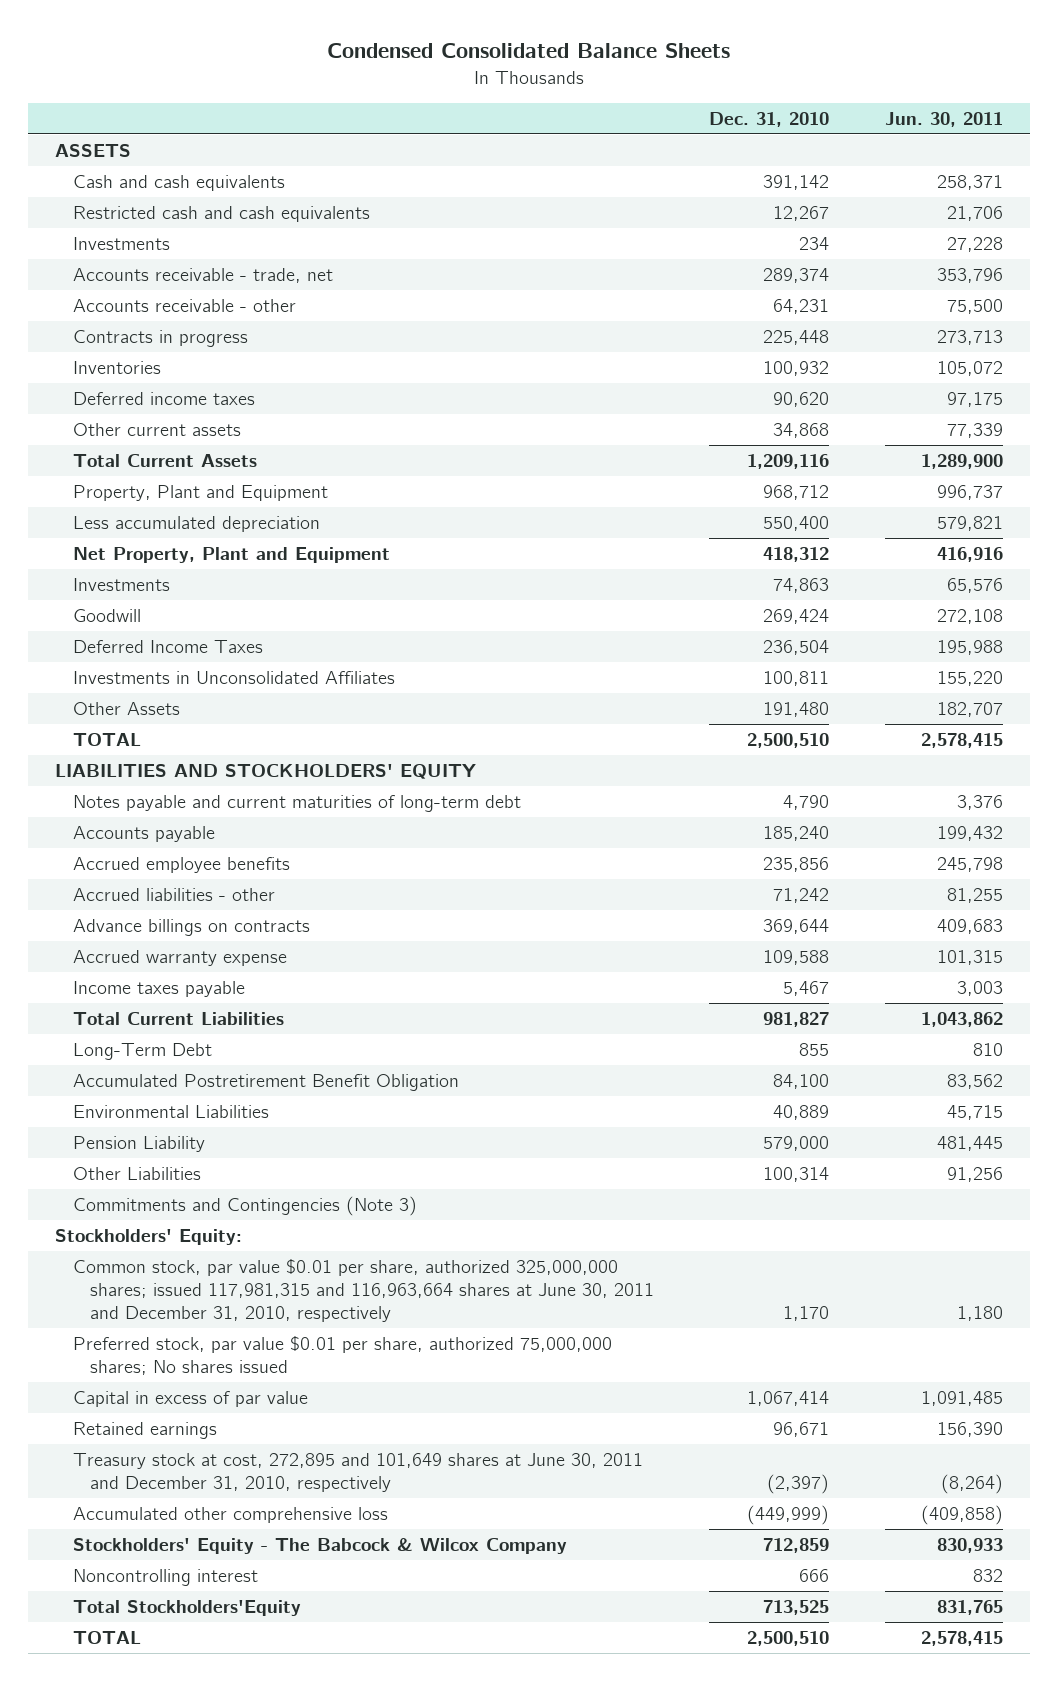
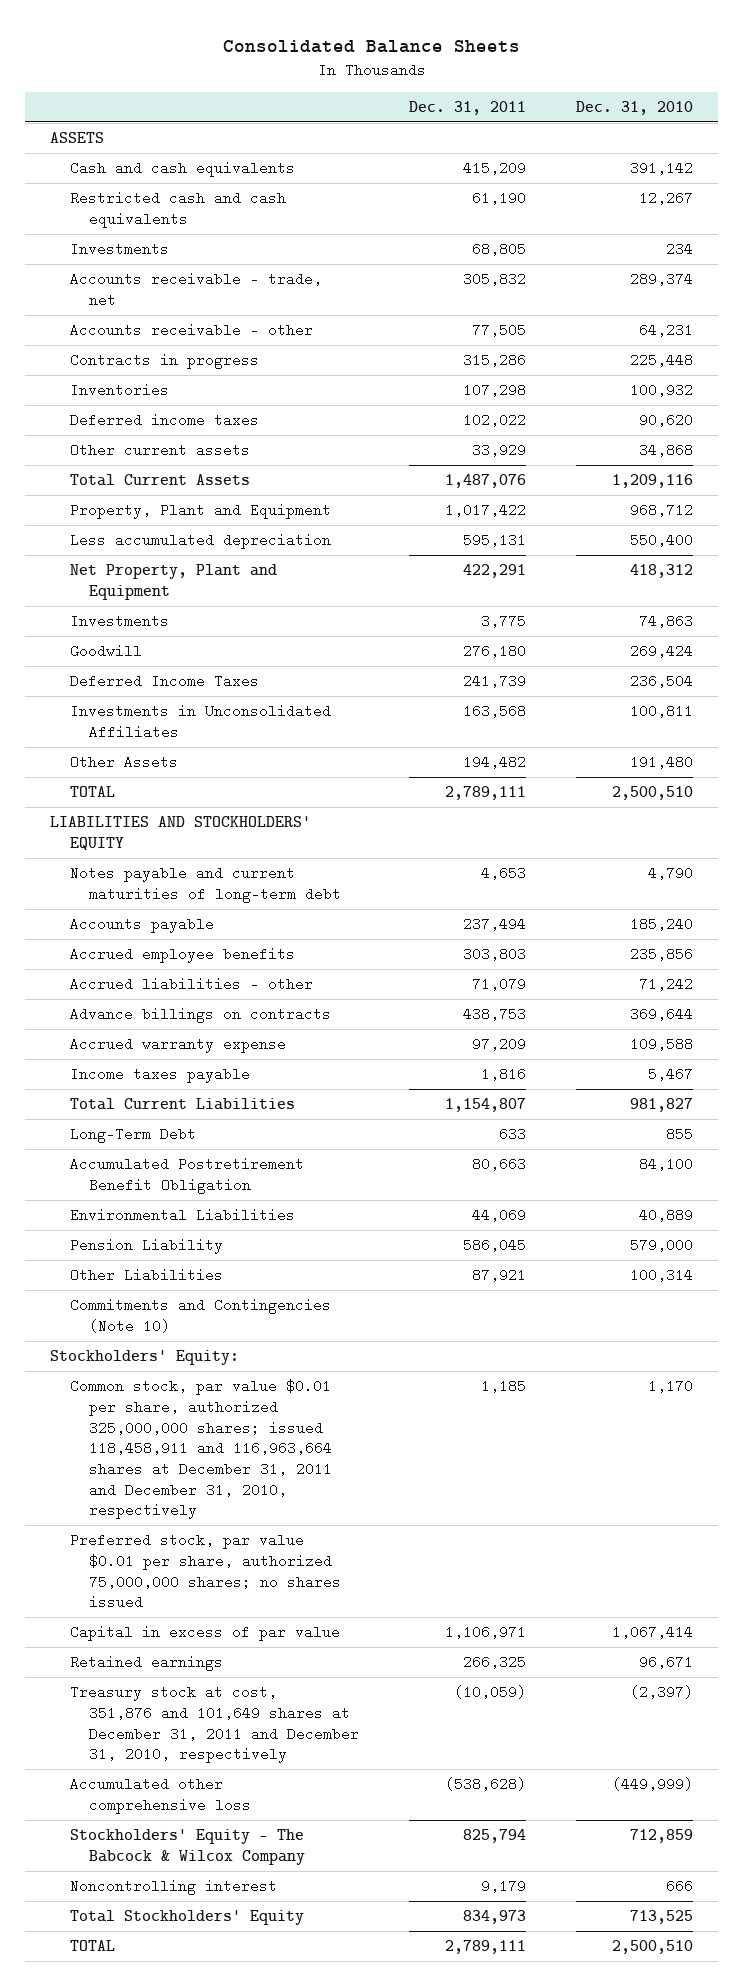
[327,42,731,58] Condensed Consolidated Balance Sheets -> [222,39,520,53] Consolidated Balance Sheets
[884,111,1003,127] Jun. 30, 2011 -> none
none -> [409,101,527,116] Dec. 31, 2011
[72,1196,417,1217] Commitments and Contingencies (Note 3) -> [69,1298,331,1333] Commitments and Contingencies (Note 10)
[72,1259,654,1323] Common stock, par value $0.01 per share, authorized 325,000,000 shares; issued 117,981,315 and 116,963,664 shares at June 30, 2011 and December 31, 2010, respectively -> [69,1379,333,1520] Common stock, par value $0.01 per share, authorized 325,000,000 shares; issued 118,458,911 and 116,963,664 shares at December 31, 2011 and December 31, 2010, respectively
[72,1336,612,1376] Preferred stock, par value $0.01 per share, authorized 75,000,000 shares; No shares issued -> [69,1533,342,1610] Preferred stock, par value $0.01 per share, authorized 75,000,000 shares; no shares issued
[72,1453,643,1493] Treasury stock at cost, 272,895 and 101,649 shares at June 30, 2011 and December 31, 2010, respectively -> [69,1685,360,1764] Treasury stock at cost, 351,876 and 101,649 shares at December 31, 2011 and December 31, 2010, respectively
[72,1600,301,1617] Total Stockholders'Equity -> [69,1910,304,1926] Total Stockholders' Equity

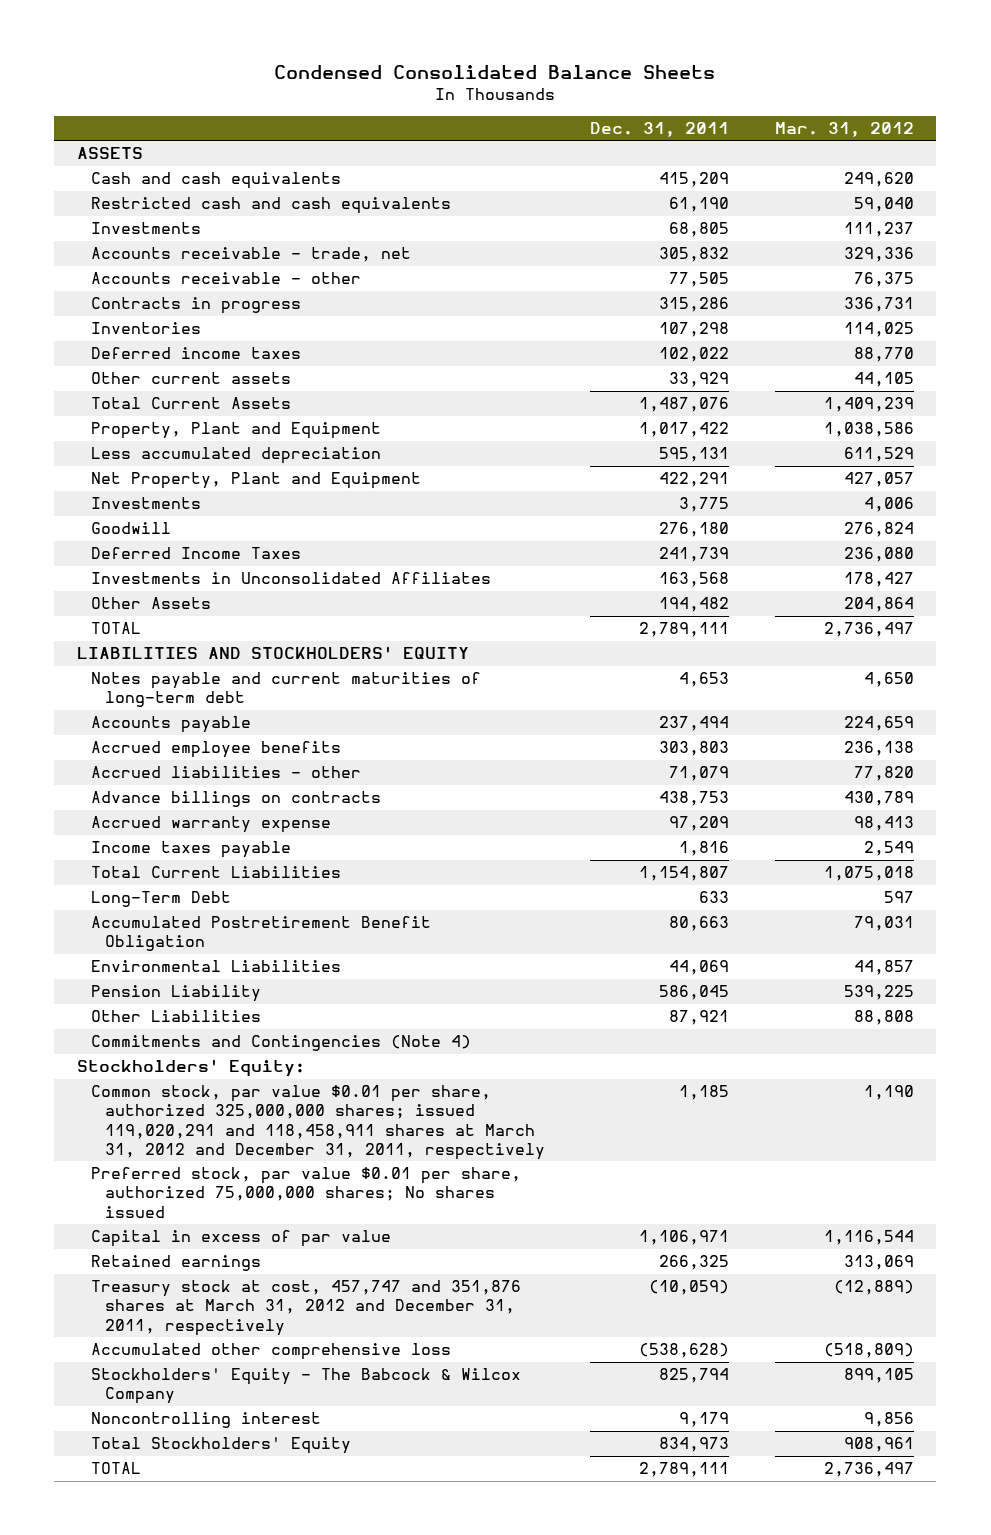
[222,39,520,53] Consolidated Balance Sheets -> [274,64,716,79] Condensed Consolidated Balance Sheets
[576,101,694,116] Dec. 31, 2010 -> none
none -> [774,122,914,138] Mar. 31, 2012
[69,1298,331,1333] Commitments and Contingencies (Note 10) -> [90,1035,471,1052] Commitments and Contingencies (Note 4)
[69,1379,333,1520] Common stock, par value $0.01 per share, authorized 325,000,000 shares; issued 118,458,911 and 116,963,664 shares at December 31, 2011 and December 31, 2010, respectively -> [90,1085,545,1160] Common stock, par value $0.01 per share, authorized 325,000,000 shares; issued 119,020,291 and 118,458,911 shares at March 31, 2012 and December 31, 2011, respectively
[69,1533,342,1610] Preferred stock, par value $0.01 per share, authorized 75,000,000 shares; no shares issued -> [90,1167,521,1218] Preferred stock, par value $0.01 per share, authorized 75,000,000 shares; No shares issued
[69,1685,360,1764] Treasury stock at cost, 351,876 and 101,649 shares at December 31, 2011 and December 31, 2010, respectively -> [90,1280,521,1336] Treasury stock at cost, 457,747 and 351,876 shares at March 31, 2012 and December 31, 2011, respectively

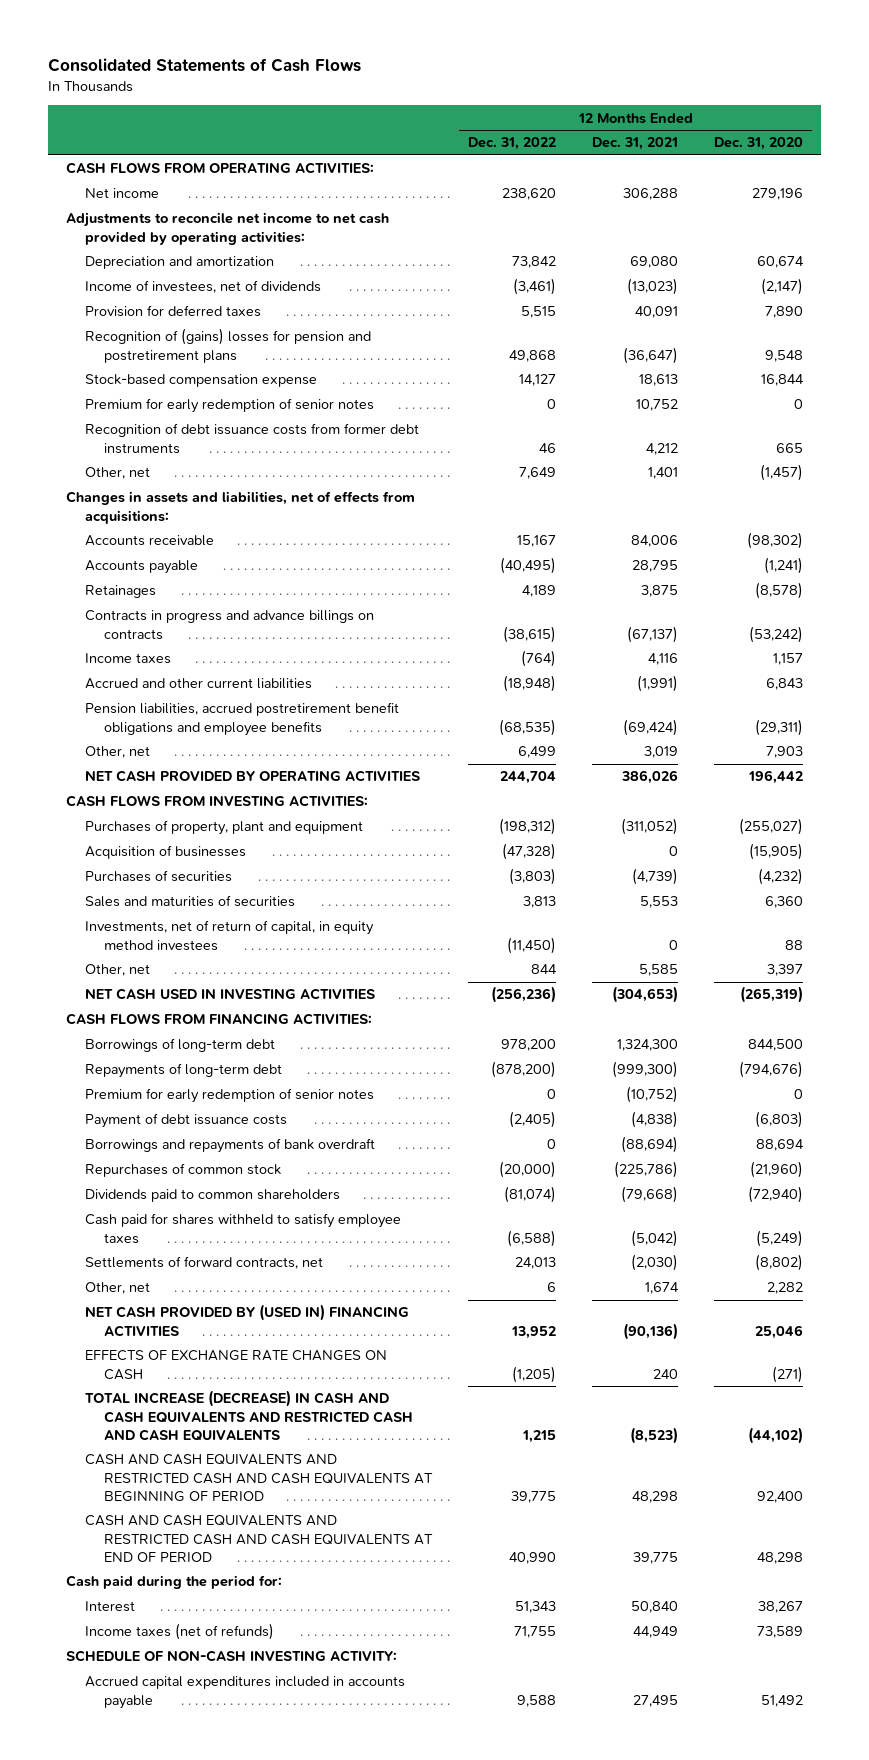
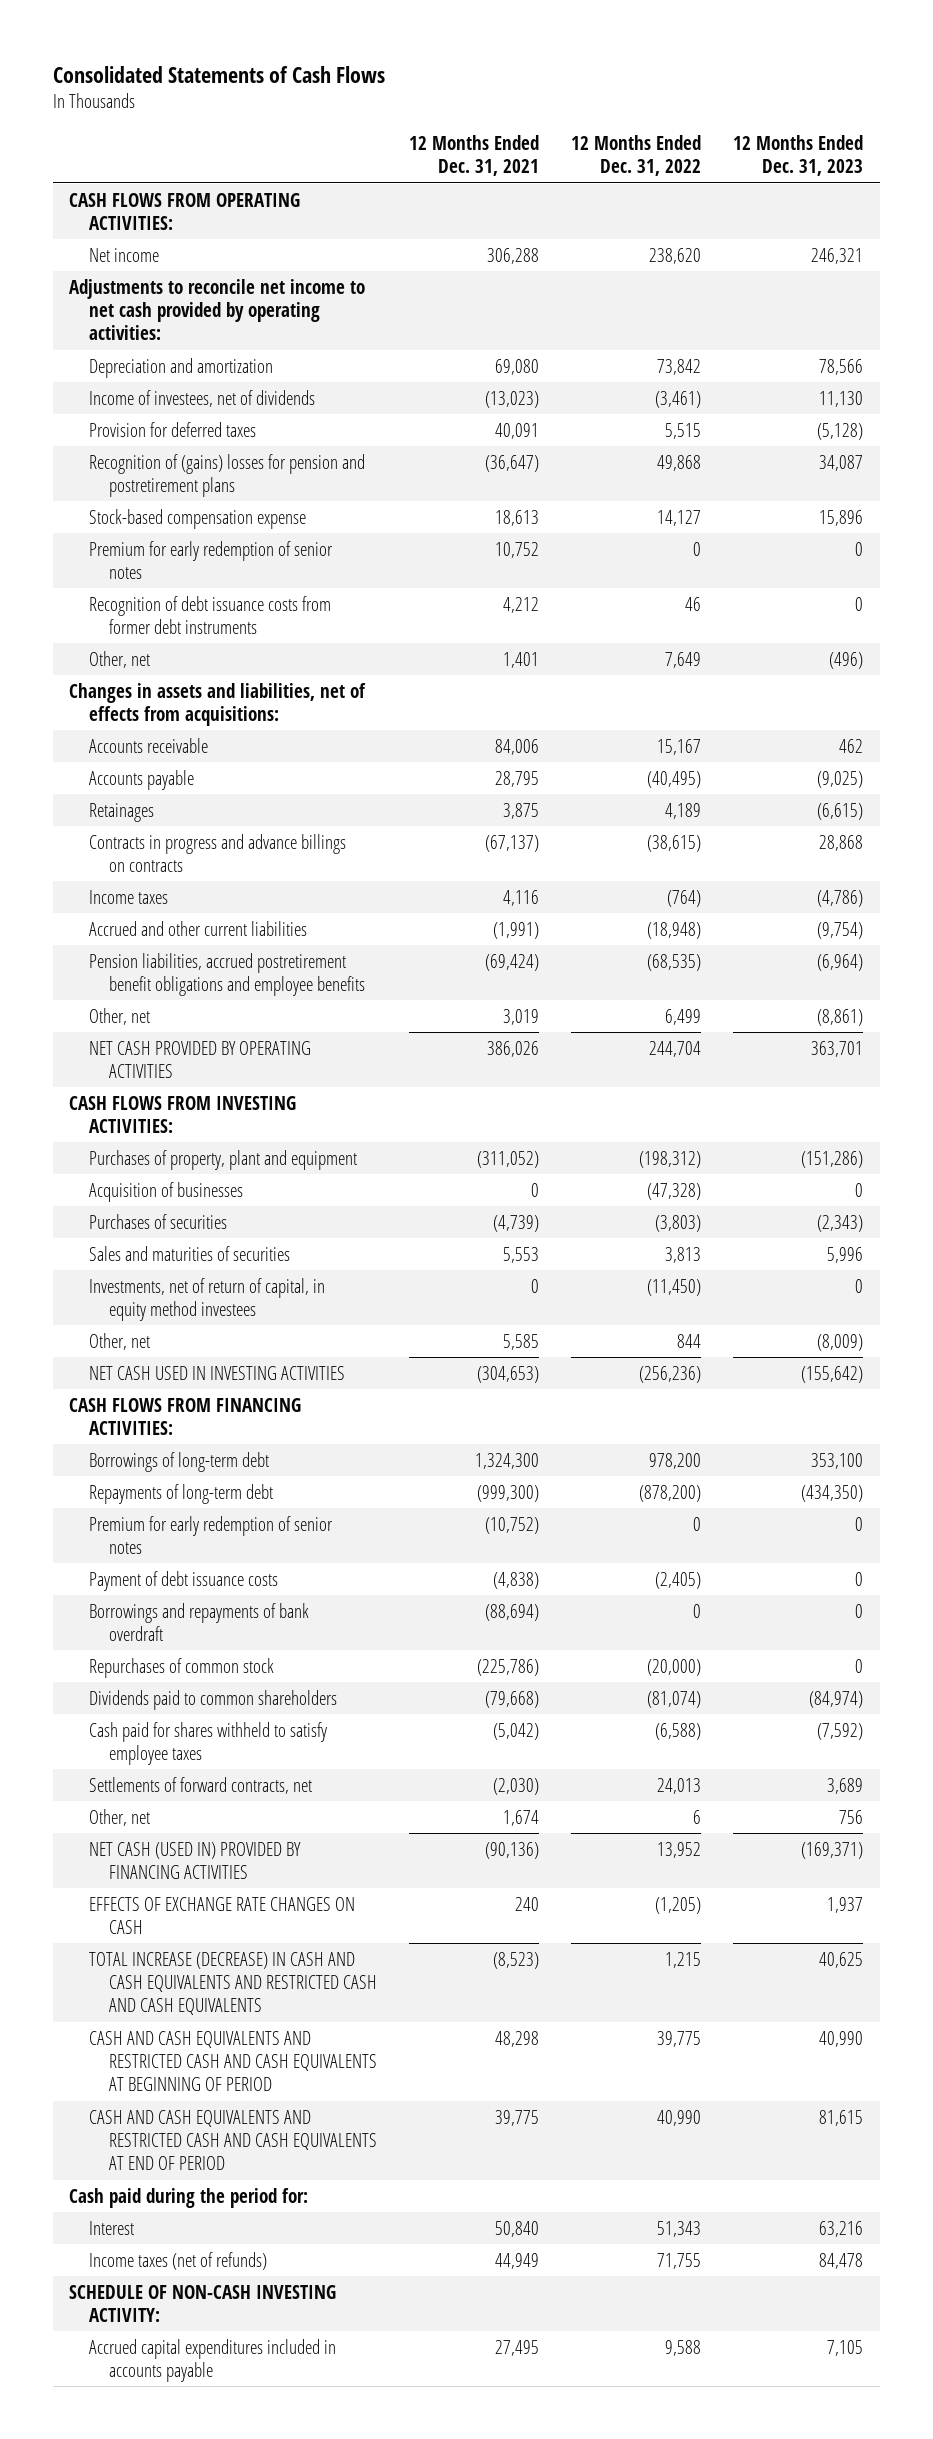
[714,137,804,151] Dec. 31, 2020 -> none
none -> [733,135,864,177] 12 Months Ended Dec. 31, 2023
[84,1304,409,1337] NET CASH PROVIDED BY (USED IN) FINANCING ACTIVITIES -> [89,1841,302,1880] NET CASH (USED IN) PROVIDED BY FINANCING ACTIVITIES

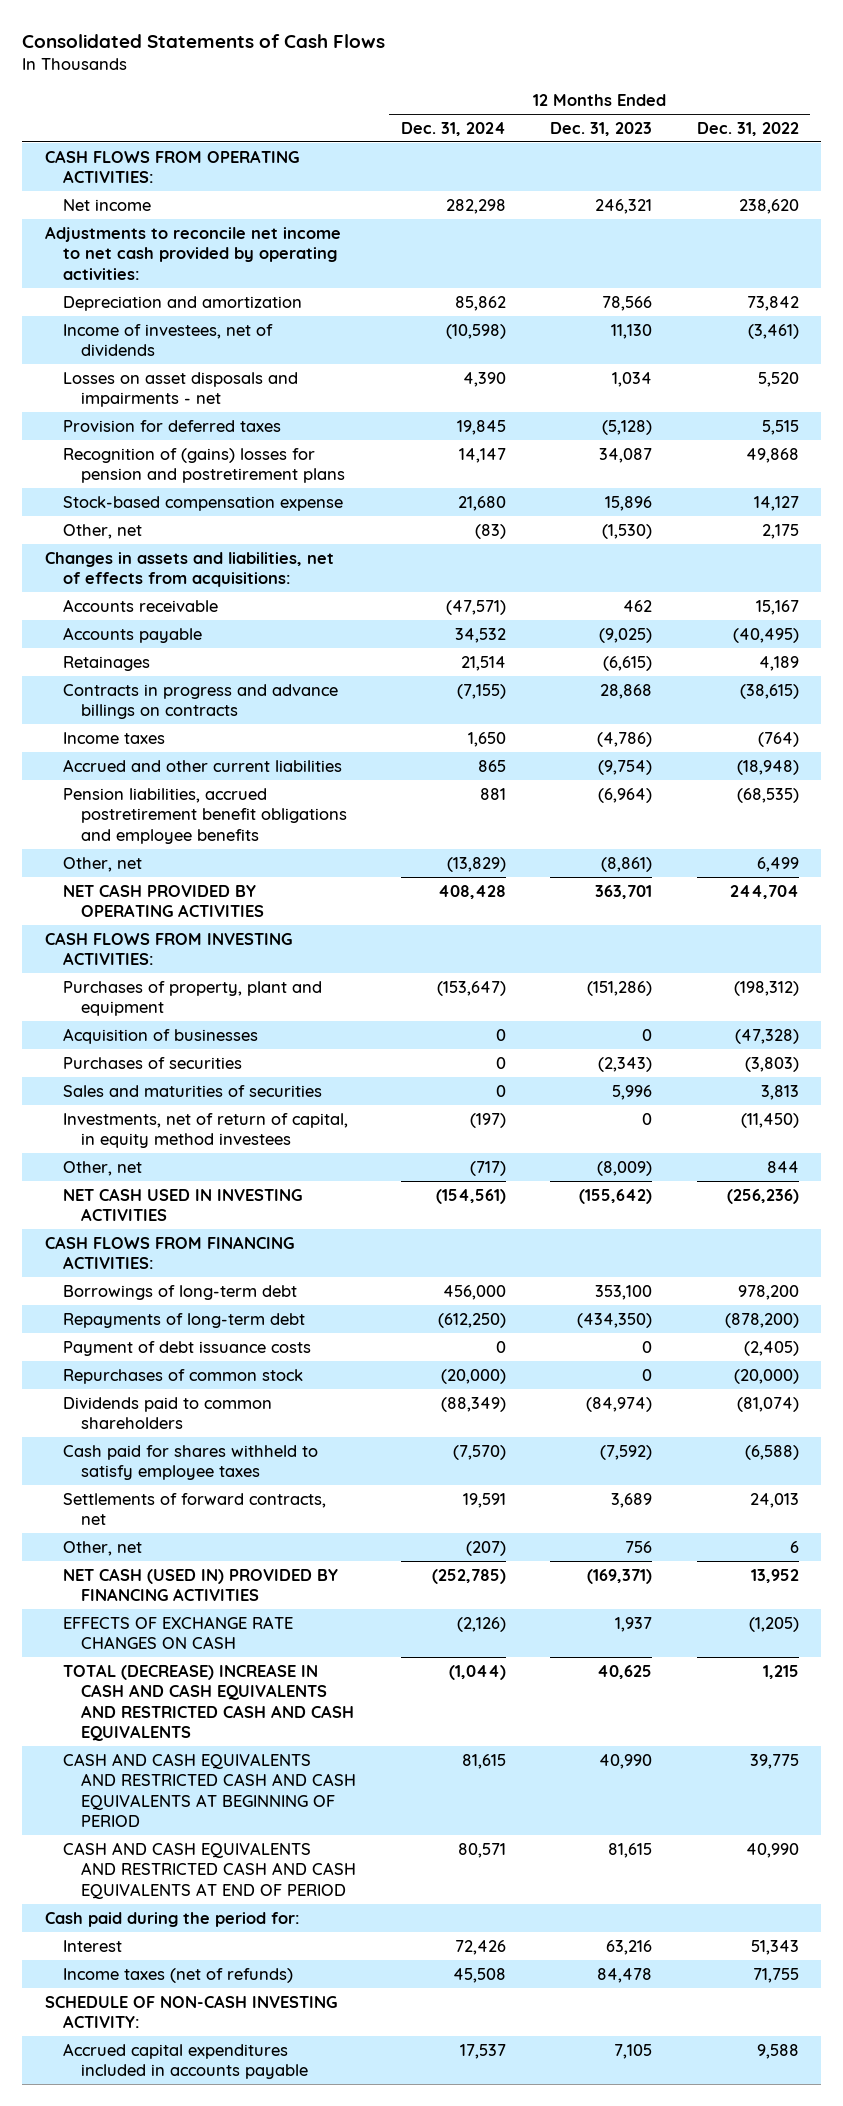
[408,135,539,177] 12 Months Ended Dec. 31, 2021 -> none
none -> [400,121,506,136] Dec. 31, 2024
none -> [62,371,298,408] Losses on asset disposals and impairments - net
[89,540,334,580] Premium for early redemption of senior notes -> none
[89,595,332,635] Recognition of debt issuance costs from former debt instruments -> none
[665,651,702,668] 7,649 -> [761,523,799,539] 2,175
[829,651,864,669] (496) -> [602,523,653,539] (1,530)
[89,1515,334,1555] Premium for early redemption of senior notes -> none
[89,1602,310,1642] Borrowings and repayments of bank overdraft -> none
[89,1951,377,2016] TOTAL INCREASE (DECREASE) IN CASH AND CASH EQUIVALENTS AND RESTRICTED CASH AND CASH EQUIVALENTS -> [62,1663,355,1742] TOTAL (DECREASE) INCREASE IN CASH AND CASH EQUIVALENTS AND RESTRICTED CASH AND CASH EQUIVALENTS

